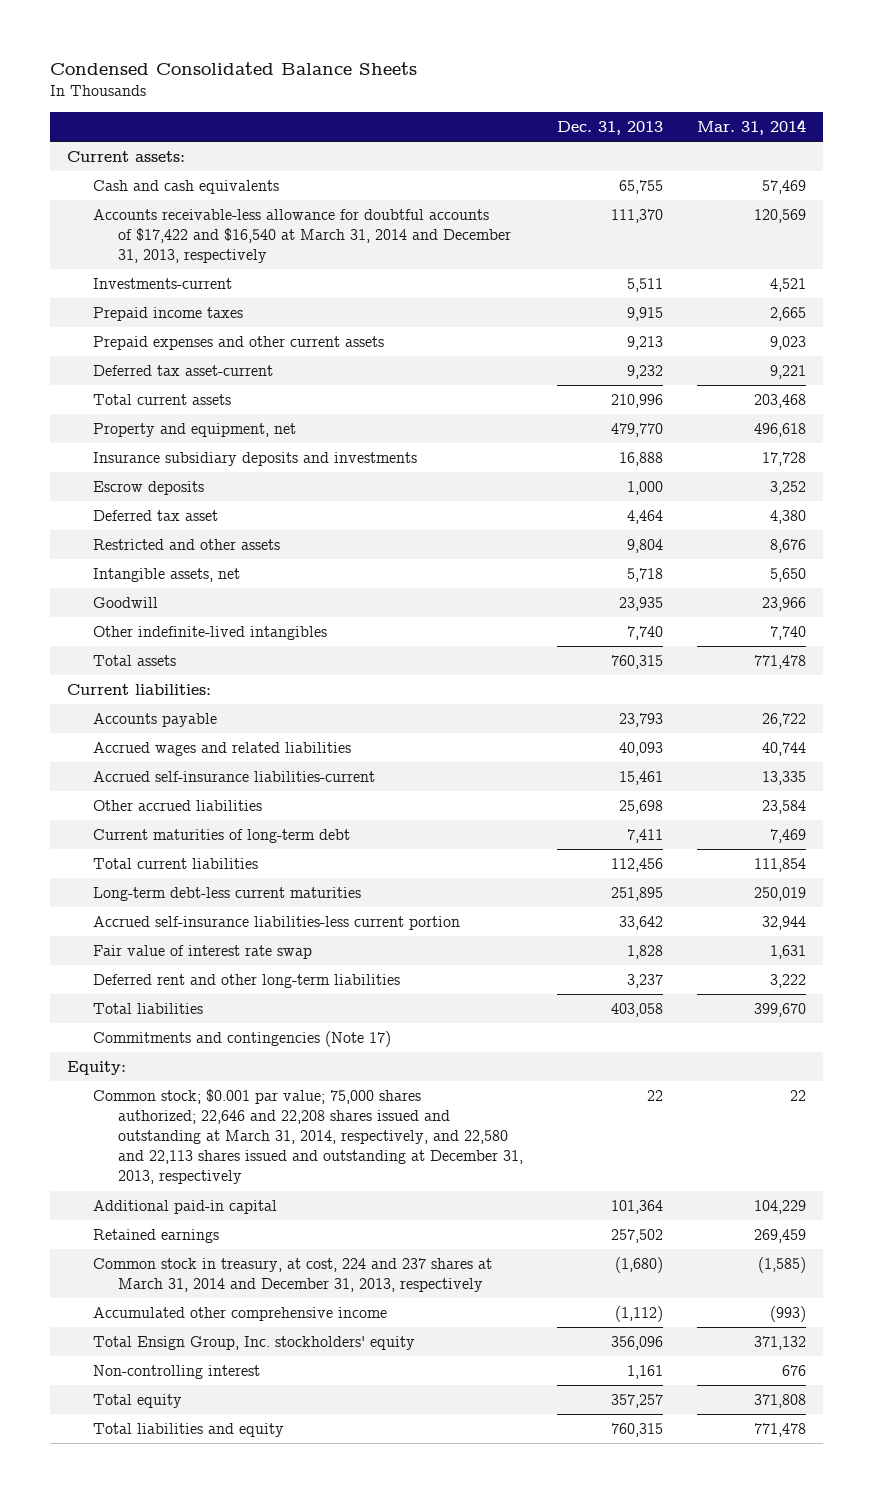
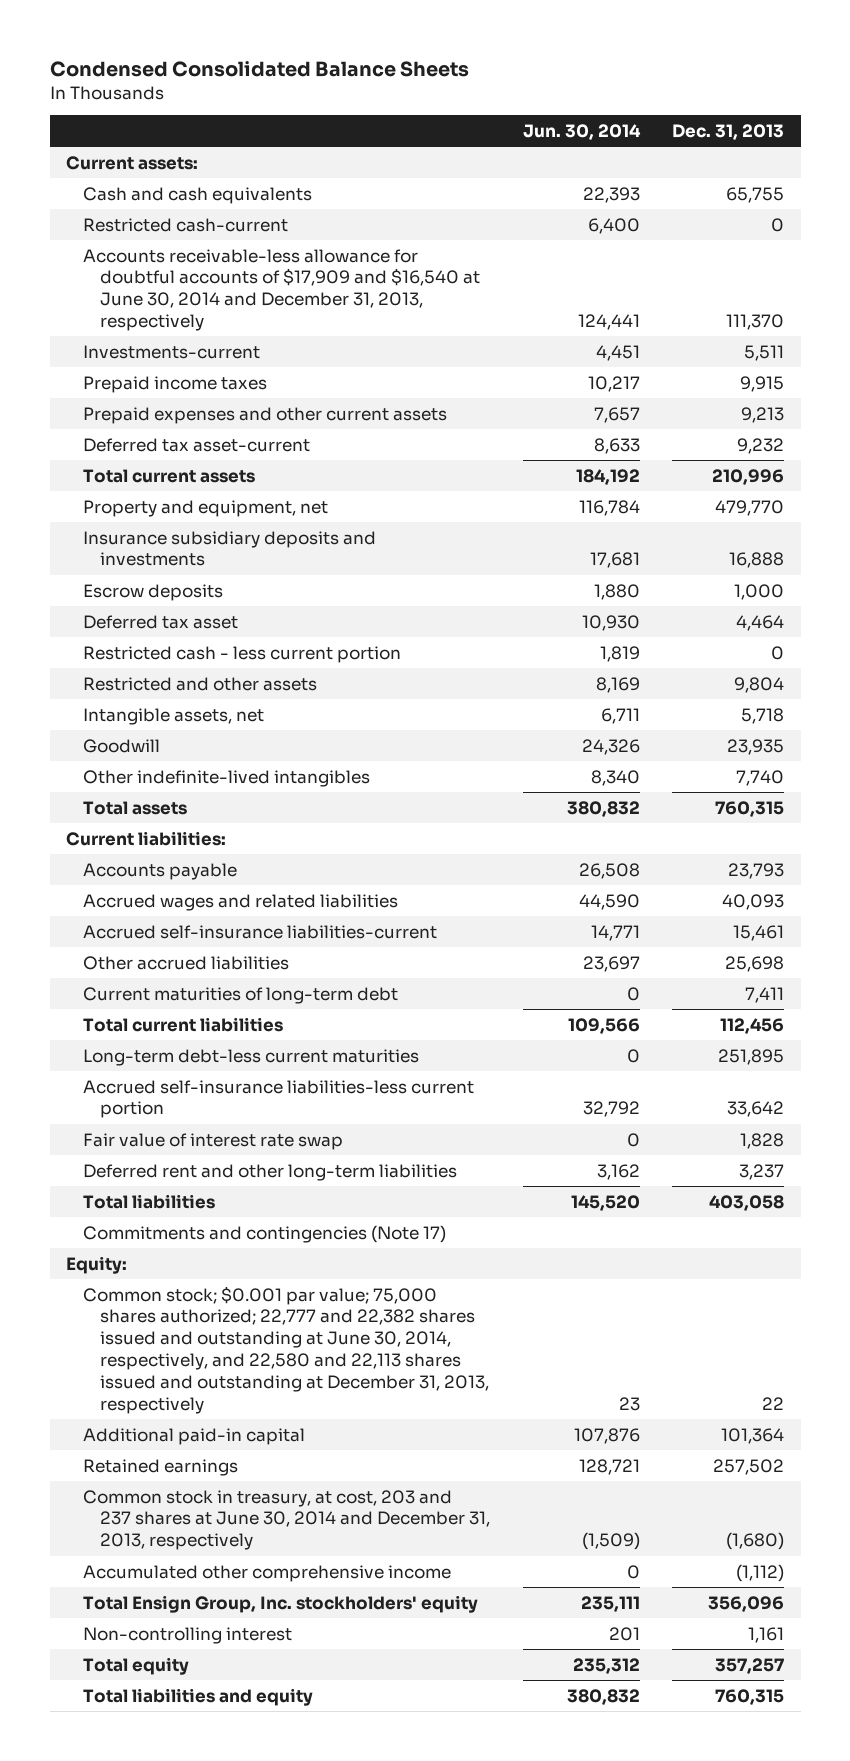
[696,119,806,136] Mar. 31, 2014 -> none
none -> [522,124,641,141] Jun. 30, 2014
none -> [82,217,288,232] Restricted cash-current
[92,209,511,264] Accounts receivable-less allowance for doubtful accounts of $17,422 and $16,540 at March 31, 2014 and December 31, 2013, respectively -> [82,248,480,332] Accounts receivable-less allowance for doubtful accounts of $17,909 and $16,540 at June 30, 2014 and December 31, 2013, respectively
none -> [82,645,401,663] Restricted cash - less current portion
[92,1089,523,1185] Common stock; $0.001 par value; 75,000 shares authorized; 22,646 and 22,208 shares issued and outstanding at March 31, 2014, respectively, and 22,580 and 22,113 shares issued and outstanding at December 31, 2013, respectively -> [82,1285,489,1415] Common stock; $0.001 par value; 75,000 shares authorized; 22,777 and 22,382 shares issued and outstanding at June 30, 2014, respectively, and 22,580 and 22,113 shares issued and outstanding at December 31, 2013, respectively
[92,1258,492,1293] Common stock in treasury, at cost, 224 and 237 shares at March 31, 2014 and December 31, 2013, respectively -> [82,1489,490,1551] Common stock in treasury, at cost, 203 and 237 shares at June 30, 2014 and December 31, 2013, respectively

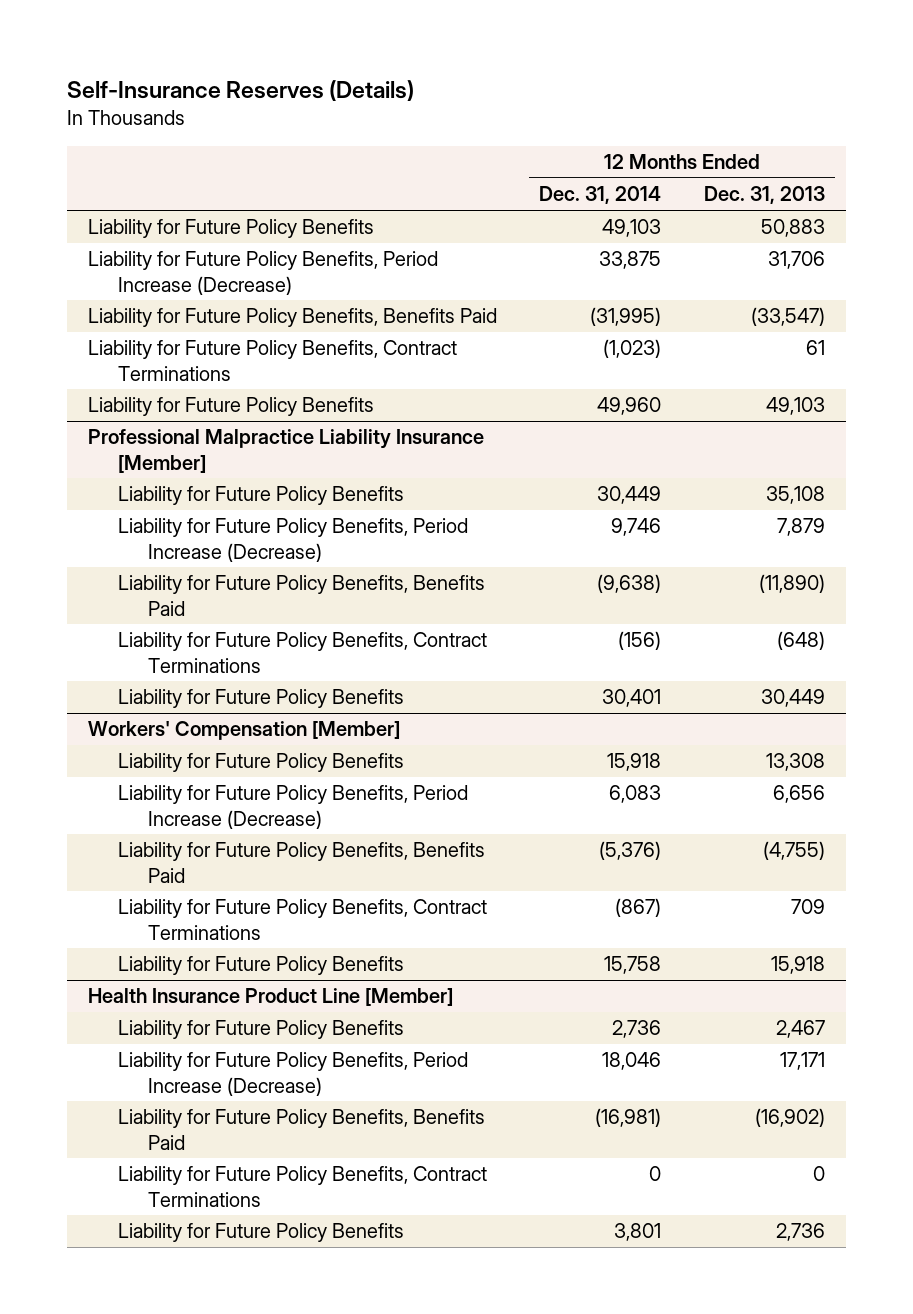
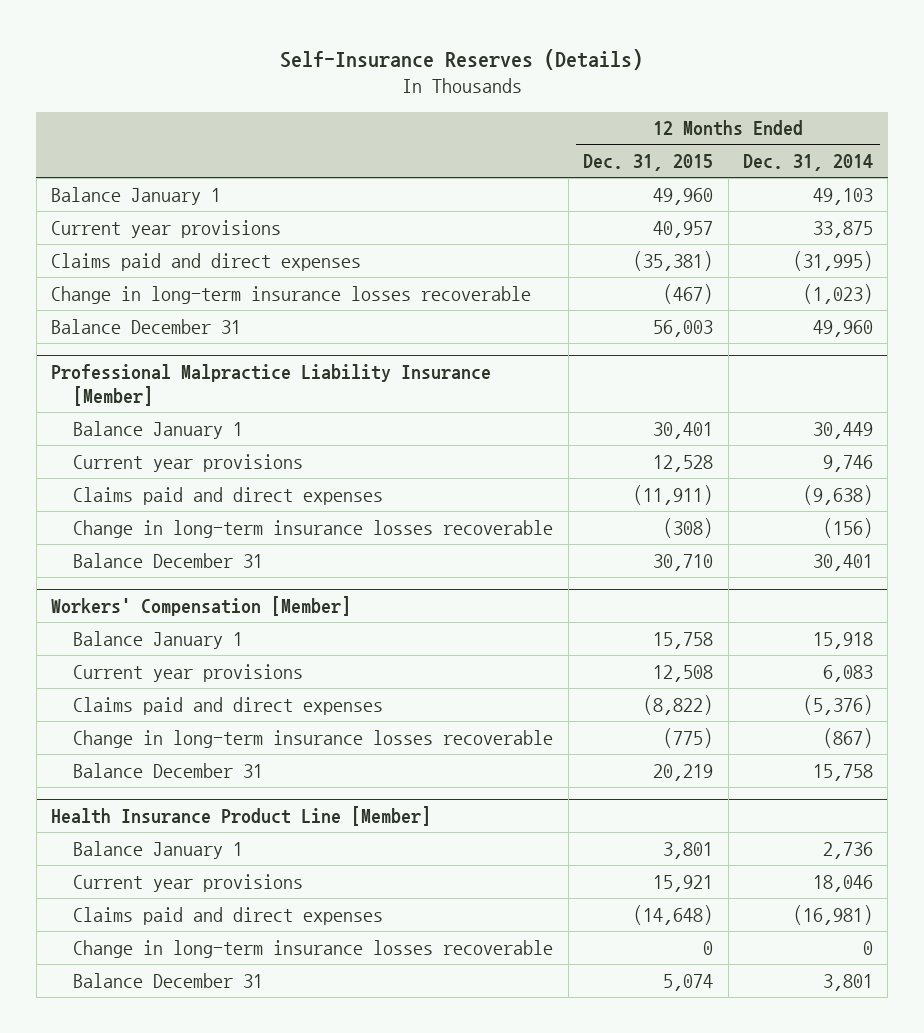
[703,186,825,205] Dec. 31, 2013 -> none
none -> [583,154,714,172] Dec. 31, 2015
[88,219,375,239] Liability for Future Policy Benefits -> [51,186,222,205] Balance January 1
[88,251,439,295] Liability for Future Policy Benefits, Period Increase (Decrease) -> [51,219,282,238] Current year provisions
[88,308,498,328] Liability for Future Policy Benefits, Benefits Paid -> [51,252,362,271] Claims paid and direct expenses
[88,340,458,381] Liability for Future Policy Benefits, Contract Terminations -> [51,285,532,304] Change in long-term insurance losses recoverable
[88,397,375,417] Liability for Future Policy Benefits -> [51,318,242,334] Balance December 31
[117,486,404,506] Liability for Future Policy Benefits -> [73,420,244,439] Balance January 1
[117,518,468,562] Liability for Future Policy Benefits, Period Increase (Decrease) -> [73,453,304,472] Current year provisions
[117,575,485,616] Liability for Future Policy Benefits, Benefits Paid -> [73,486,384,505] Claims paid and direct expenses
[117,632,487,673] Liability for Future Policy Benefits, Contract Terminations -> [73,519,554,538] Change in long-term insurance losses recoverable
[117,689,404,709] Liability for Future Policy Benefits -> [73,552,264,568] Balance December 31
[117,753,404,773] Liability for Future Policy Benefits -> [73,630,244,649] Balance January 1
[117,785,468,829] Liability for Future Policy Benefits, Period Increase (Decrease) -> [73,663,304,682] Current year provisions
[117,842,485,883] Liability for Future Policy Benefits, Benefits Paid -> [73,696,384,715] Claims paid and direct expenses
[117,899,487,940] Liability for Future Policy Benefits, Contract Terminations -> [73,729,554,748] Change in long-term insurance losses recoverable
[117,956,404,976] Liability for Future Policy Benefits -> [73,762,264,778] Balance December 31
[117,1020,404,1040] Liability for Future Policy Benefits -> [73,840,244,859] Balance January 1
[117,1052,468,1096] Liability for Future Policy Benefits, Period Increase (Decrease) -> [73,873,304,892] Current year provisions
[117,1109,485,1150] Liability for Future Policy Benefits, Benefits Paid -> [73,906,384,925] Claims paid and direct expenses
[117,1166,487,1207] Liability for Future Policy Benefits, Contract Terminations -> [73,939,554,958] Change in long-term insurance losses recoverable
[117,1223,404,1243] Liability for Future Policy Benefits -> [73,972,264,988] Balance December 31

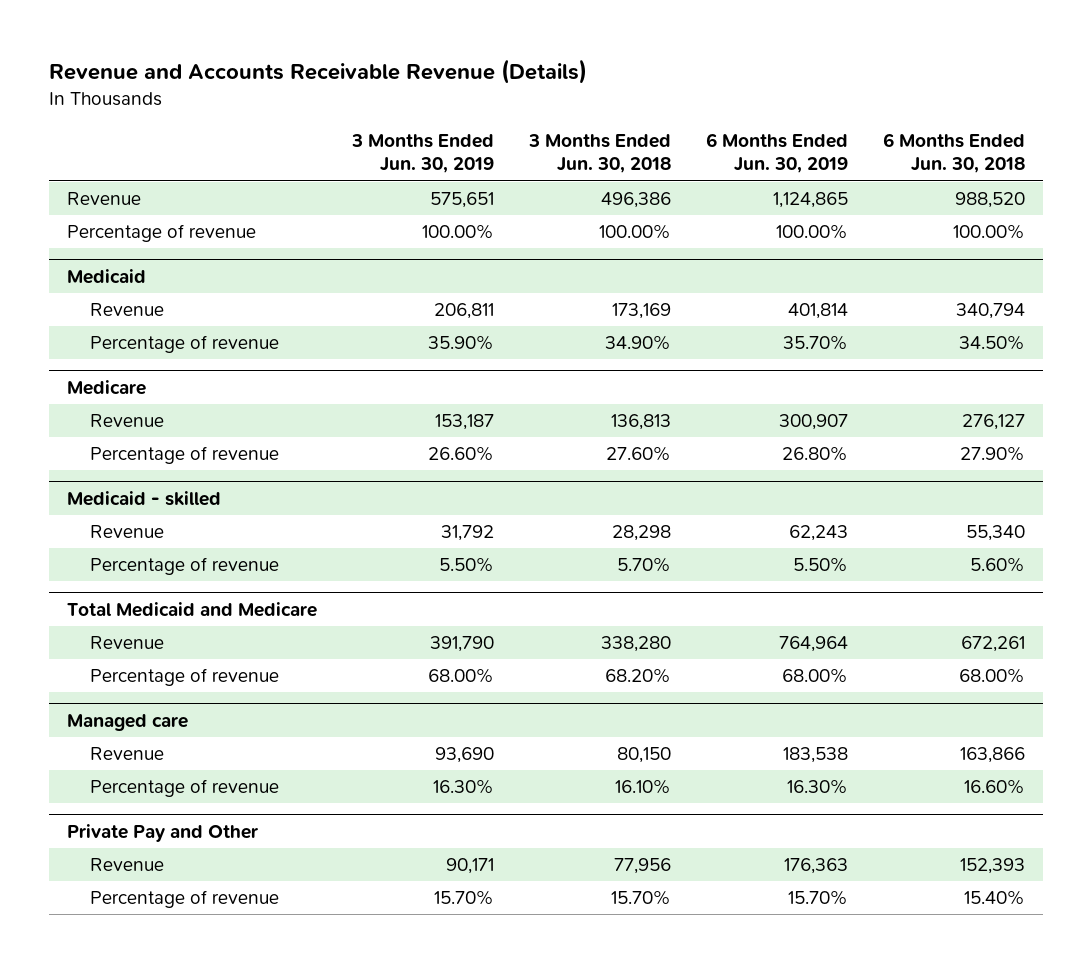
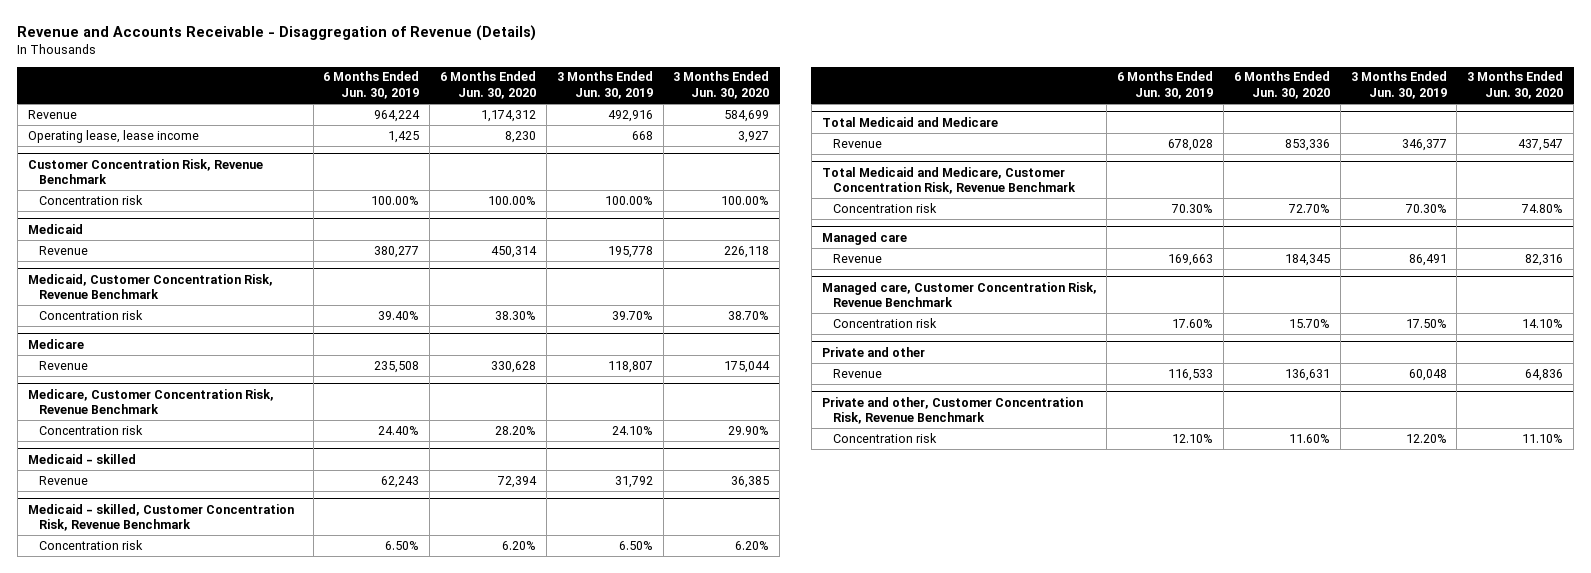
[49,58,588,84] Revenue and Accounts Receivable Revenue (Details) -> [17,24,537,41] Revenue and Accounts Receivable - Disaggregation of Revenue (Details)
[528,134,672,174] 3 Months Ended Jun. 30, 2018 -> none
[883,133,1026,174] 6 Months Ended Jun. 30, 2018 -> none
none -> [440,71,537,100] 6 Months Ended Jun. 30, 2020
none -> [673,71,770,100] 3 Months Ended Jun. 30, 2020
[66,224,256,243] Percentage of revenue -> none
[429,192,494,209] 575,651 -> [607,109,653,122] 492,916
[773,192,849,209] 1,124,865 -> [374,109,421,122] 964,224
none -> [27,129,199,143] Operating lease, lease income
none -> [27,158,263,185] Customer Concentration Risk, Revenue Benchmark
none -> [39,194,144,205] Concentration risk
[90,335,280,354] Percentage of revenue -> none
[433,303,494,320] 206,811 -> [607,245,653,258] 195,778
[788,303,849,320] 401,814 -> [374,245,420,258] 380,277
none -> [27,273,273,300] Medicaid, Customer Concentration Risk, Revenue Benchmark
none -> [39,309,144,320] Concentration risk
[90,446,280,465] Percentage of revenue -> none
[434,414,494,431] 153,187 -> [607,360,653,373] 118,807
[779,414,849,431] 300,907 -> [374,360,420,373] 235,508
none -> [27,388,274,415] Medicare, Customer Concentration Risk, Revenue Benchmark
none -> [39,424,144,435] Concentration risk
[90,557,280,576] Percentage of revenue -> none
none -> [27,503,294,532] Medicaid - skilled, Customer Concentration Risk, Revenue Benchmark
none -> [39,539,144,550] Concentration risk
[90,668,280,687] Percentage of revenue -> none
[429,636,494,653] 391,790 -> [1401,138,1447,151] 346,377
[779,636,849,653] 764,964 -> [1168,138,1214,151] 678,028
none -> [821,166,1077,195] Total Medicaid and Medicare, Customer Concentration Risk, Revenue Benchmark
none -> [833,202,938,213] Concentration risk
[90,779,280,798] Percentage of revenue -> none
[90,890,280,909] Percentage of revenue -> none
[434,747,494,764] 93,690 -> [1408,253,1447,266] 86,491
[783,747,849,764] 183,538 -> [1168,253,1214,266] 169,663
none -> [821,281,1097,308] Managed care, Customer Concentration Risk, Revenue Benchmark
none -> [833,317,938,328] Concentration risk
[66,823,258,842] Private Pay and Other -> [821,346,925,357] Private and other
[445,858,494,875] 90,171 -> [1408,368,1447,381] 60,048
[784,858,849,875] 176,363 -> [1168,368,1214,381] 116,533
none -> [821,396,1083,425] Private and other, Customer Concentration Risk, Revenue Benchmark
none -> [833,432,938,443] Concentration risk

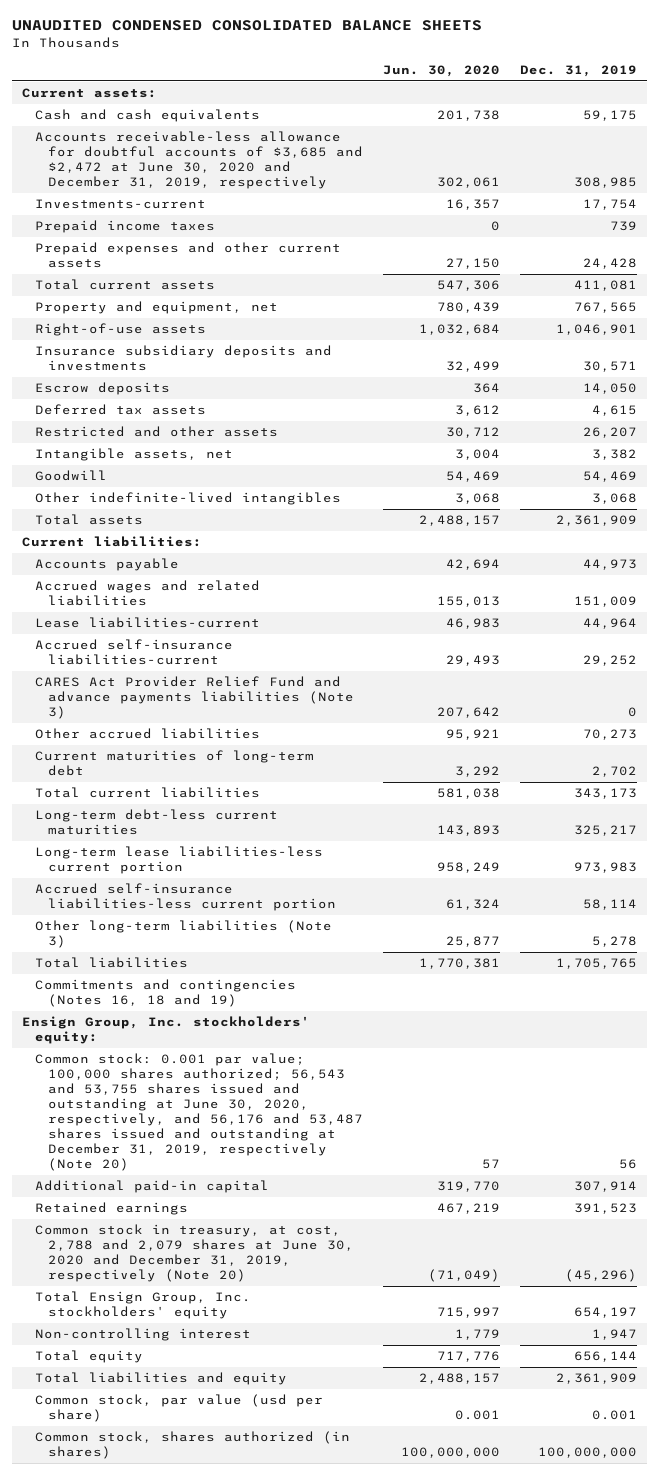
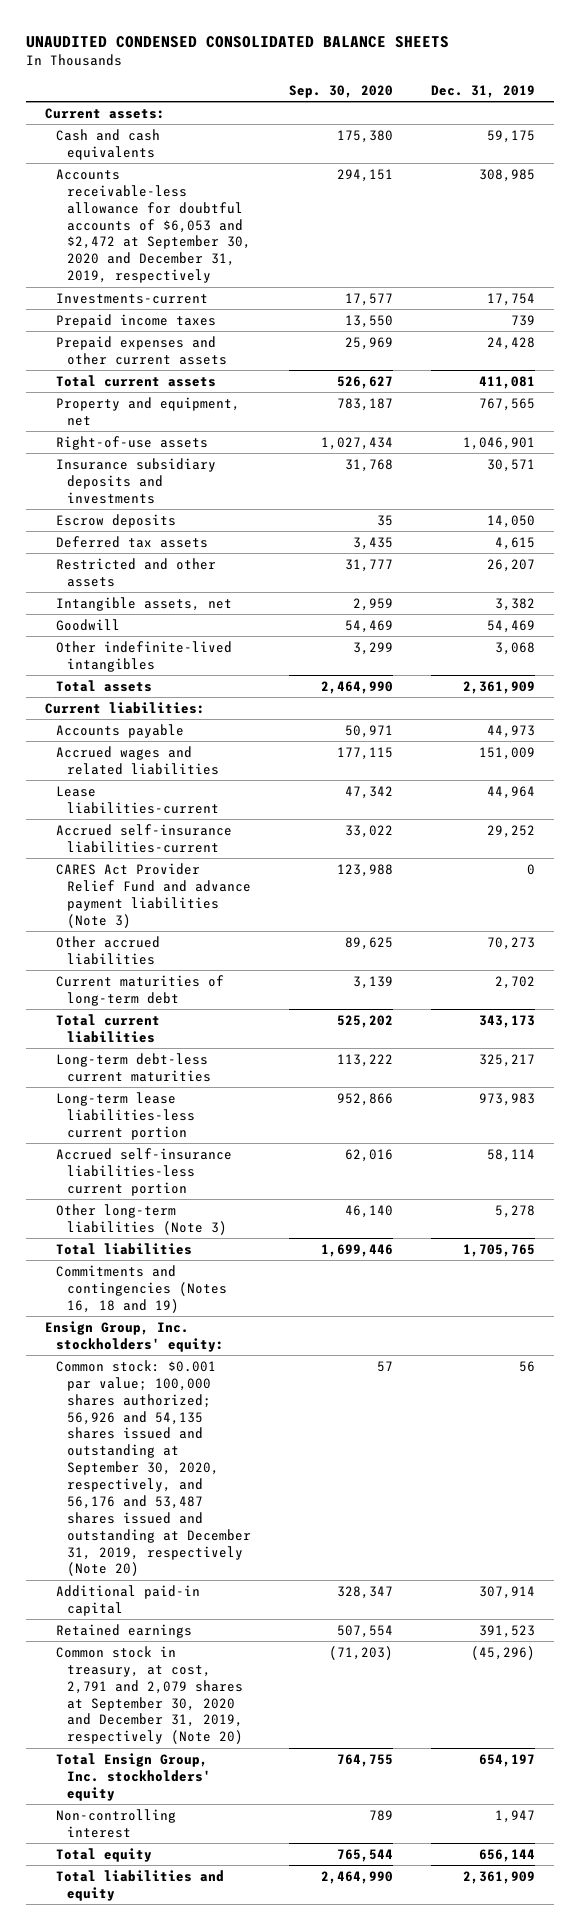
[382,64,500,77] Jun. 30, 2020 -> none
none -> [289,84,394,98] Sep. 30, 2020
[34,131,363,190] Accounts receivable-less allowance for doubtful accounts of $3,685 and $2,472 at June 30, 2020 and December 31, 2019, respectively -> [55,168,251,284] Accounts receivable-less allowance for doubtful accounts of $6,053 and $2,472 at September 30, 2020 and December 31, 2019, respectively
[34,676,354,720] CARES Act Provider Relief Fund and advance payments liabilities (Note 3) -> [55,862,251,928] CARES Act Provider Relief Fund and advance payment liabilities (Note 3)
[34,1053,363,1172] Common stock: 0.001 par value; 100,000 shares authorized; 56,543 and 53,755 shares issued and outstanding at June 30, 2020, respectively, and 56,176 and 53,487 shares issued and outstanding at December 31, 2019, respectively (Note 20) -> [55,1359,251,1577] Common stock: $0.001 par value; 100,000 shares authorized; 56,926 and 54,135 shares issued and outstanding at September 30, 2020, respectively, and 56,176 and 53,487 shares issued and outstanding at December 31, 2019, respectively (Note 20)
[34,1224,354,1283] Common stock in treasury, at cost, 2,788 and 2,079 shares at June 30, 2020 and December 31, 2019, respectively (Note 20) -> [55,1645,243,1745] Common stock in treasury, at cost, 2,791 and 2,079 shares at September 30, 2020 and December 31, 2019, respectively (Note 20)
[34,1394,323,1423] Common stock, par value (usd per share) -> none
[34,1431,350,1460] Common stock, shares authorized (in shares) -> none

